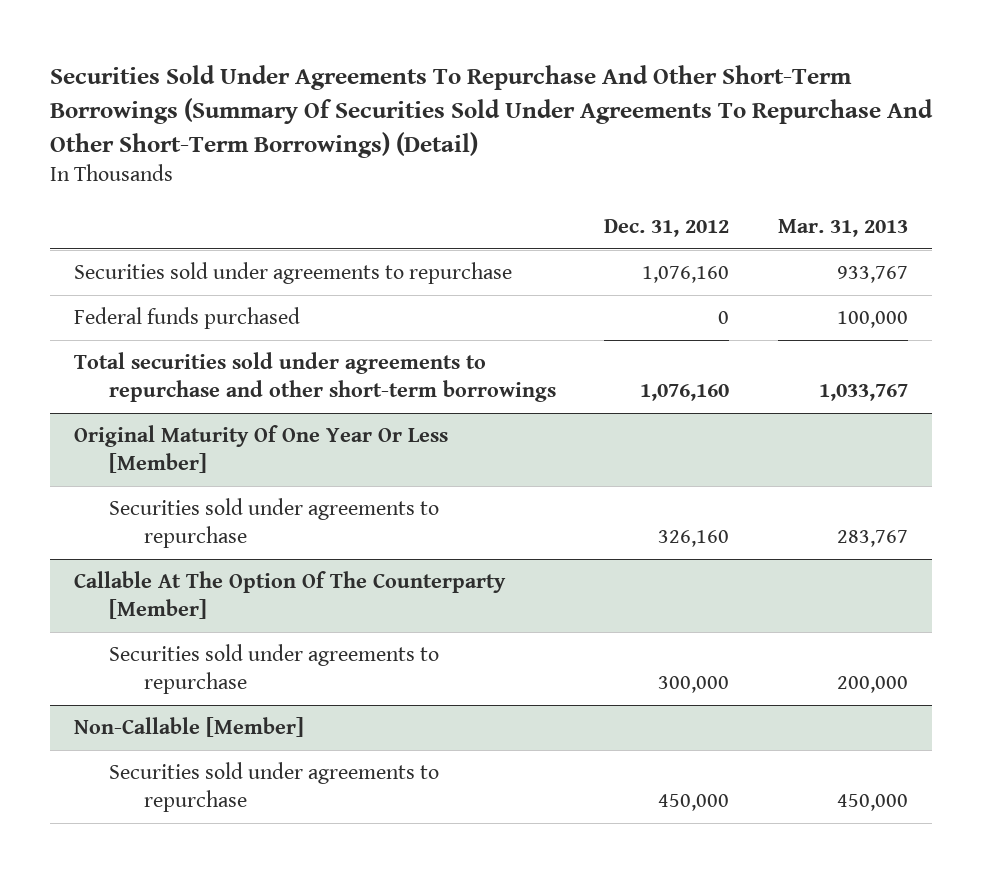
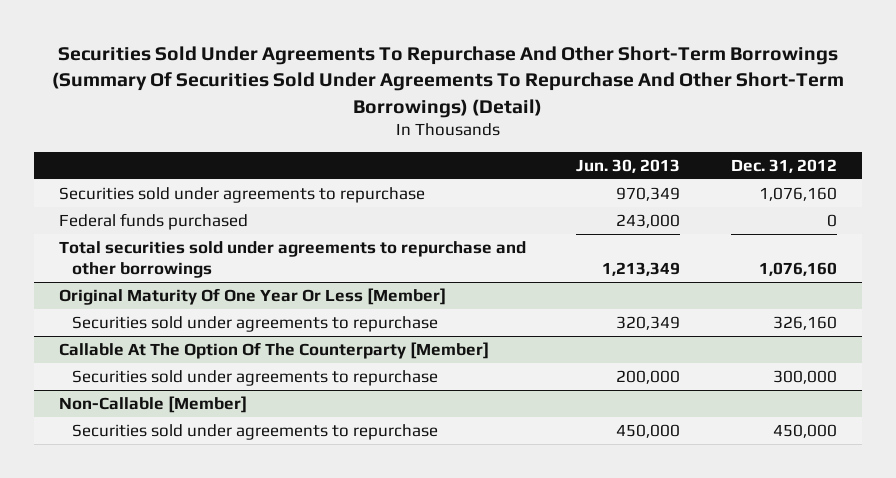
[777,218,908,237] Mar. 31, 2013 -> none
none -> [576,159,681,174] Jun. 30, 2013
[74,352,557,403] Total securities sold under agreements to repurchase and other short-term borrowings -> [58,240,526,278] Total securities sold under agreements to repurchase and other borrowings

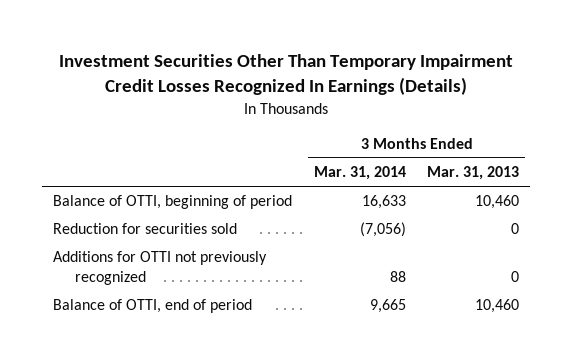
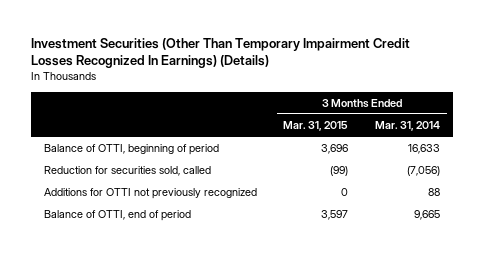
[59,54,514,96] Investment Securities Other Than Temporary Impairment Credit Losses Recognized In Earnings (Details) -> [30,37,410,69] Investment Securities (Other Than Temporary Impairment Credit Losses Recognized In Earnings) (Details)
[427,166,520,181] Mar. 31, 2013 -> none
none -> [283,121,349,132] Mar. 31, 2015
[53,223,238,235] Reduction for securities sold -> [43,166,211,177] Reduction for securities sold, called

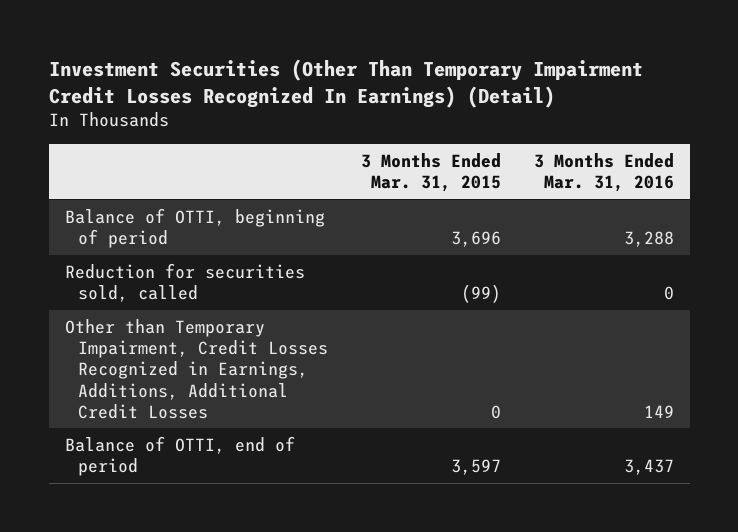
[30,37,410,69] Investment Securities (Other Than Temporary Impairment Credit Losses Recognized In Earnings) (Details) -> [48,58,643,108] Investment Securities (Other Than Temporary Impairment Credit Losses Recognized In Earnings) (Detail)
[375,121,441,132] Mar. 31, 2014 -> none
none -> [533,152,674,192] 3 Months Ended Mar. 31, 2016
[43,188,257,200] Additions for OTTI not previously recognized -> none
none -> [64,319,329,419] Other than Temporary Impairment, Credit Losses Recognized in Earnings, Additions, Additional Credit Losses

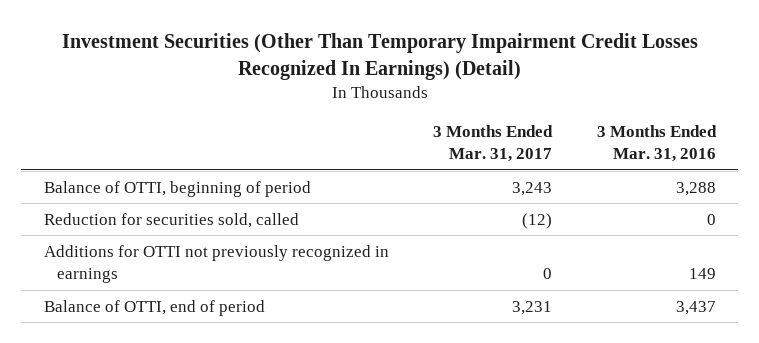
[360,152,501,192] 3 Months Ended Mar. 31, 2015 -> none
none -> [433,125,554,163] 3 Months Ended Mar. 31, 2017
[64,319,329,419] Other than Temporary Impairment, Credit Losses Recognized in Earnings, Additions, Additional Credit Losses -> [43,244,389,283] Additions for OTTI not previously recognized in earnings

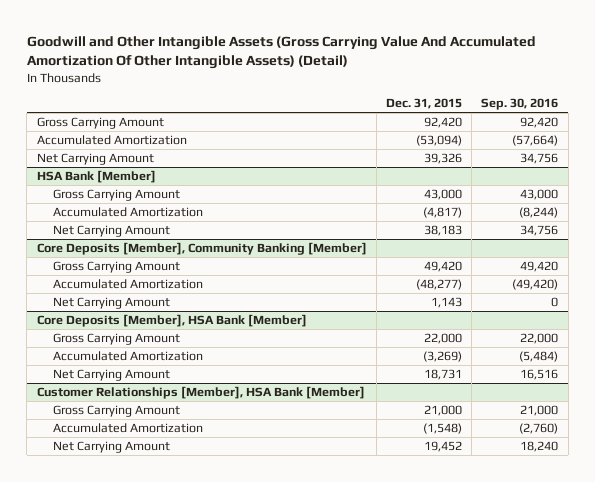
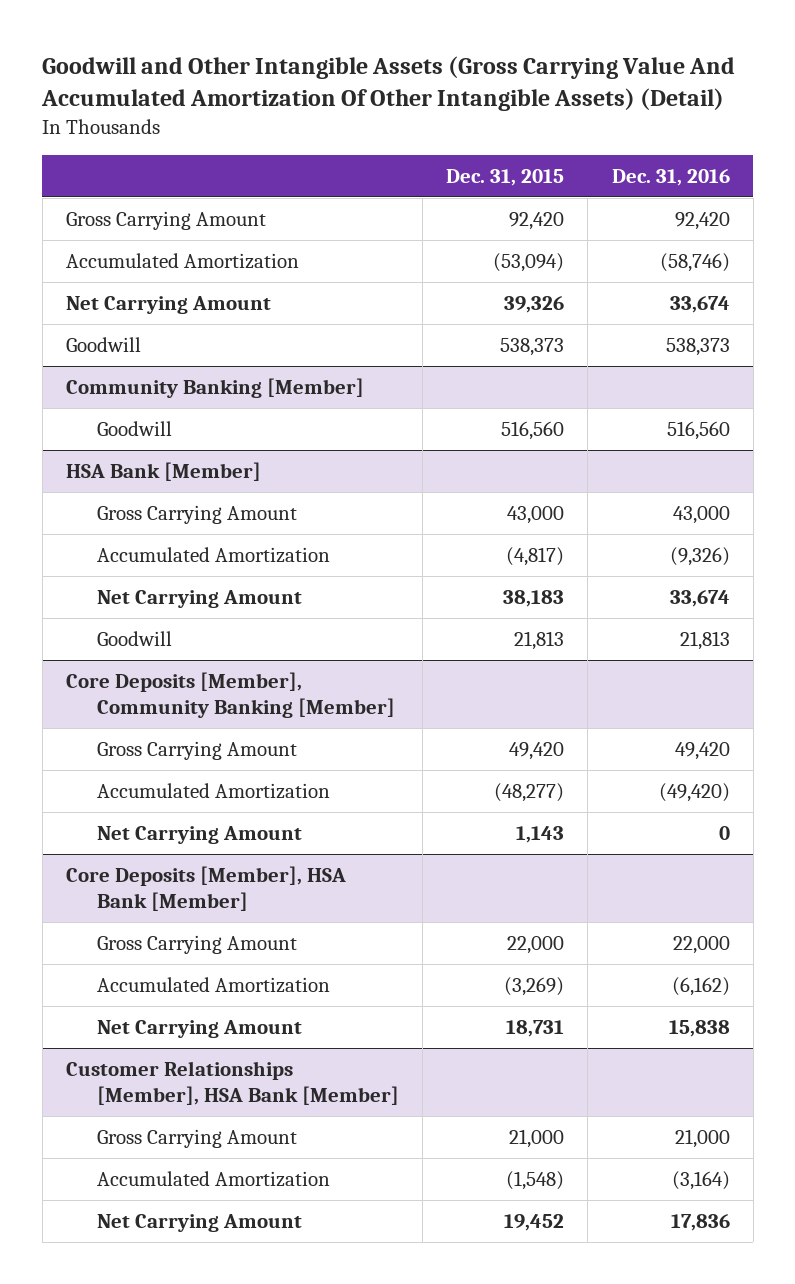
[481,98,559,111] Sep. 30, 2016 -> none
none -> [611,169,730,187] Dec. 31, 2016
none -> [65,336,141,352] Goodwill
none -> [65,377,364,398] Community Banking [Member]
none -> [97,420,173,436] Goodwill
none -> [97,630,173,646] Goodwill

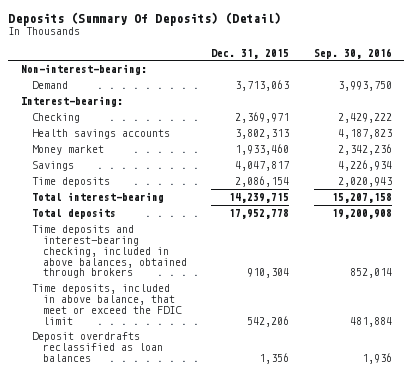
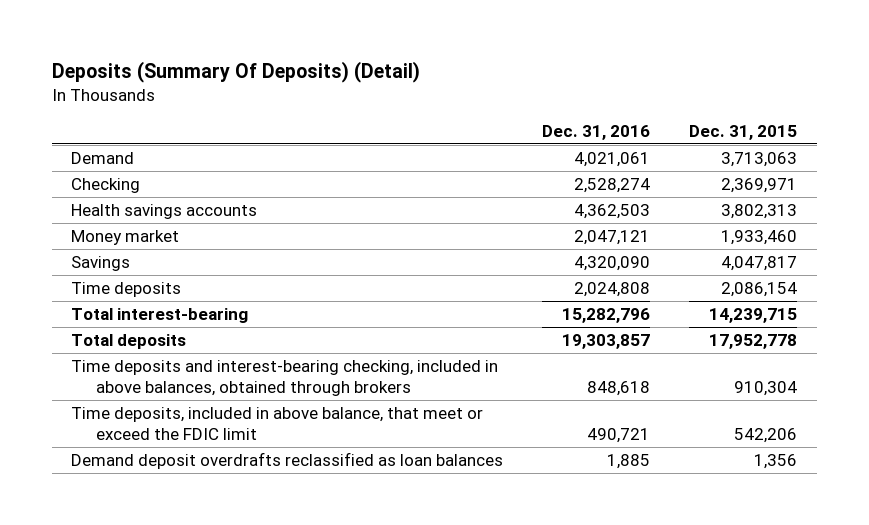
[313,47,392,59] Sep. 30, 2016 -> none
none -> [542,124,651,140] Dec. 31, 2016
[20,64,147,76] Non-interest-bearing: -> none
[20,96,123,108] Interest-bearing: -> none
[31,332,163,362] Deposit overdrafts reclassified as loan balances -> [71,452,504,470] Demand deposit overdrafts reclassified as loan balances

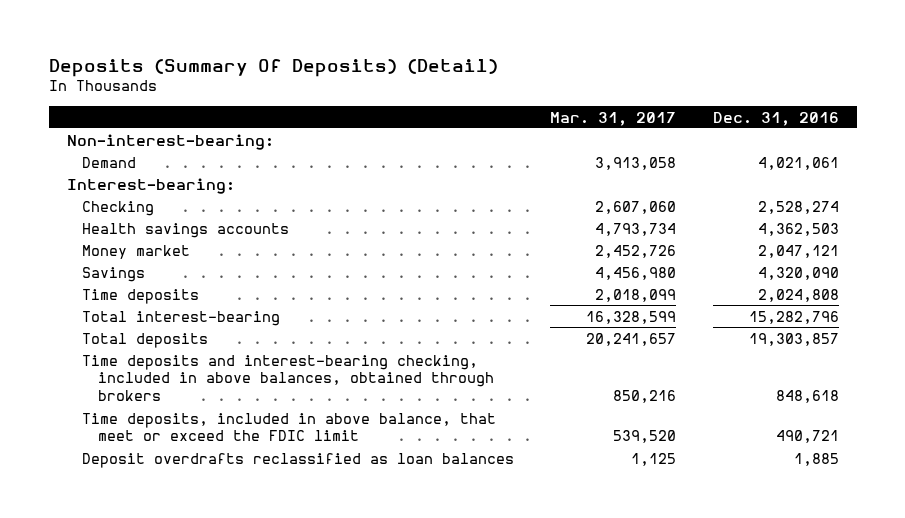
[689,124,798,140] Dec. 31, 2015 -> none
none -> [550,111,677,126] Mar. 31, 2017
none -> [66,133,274,150] Non-interest-bearing:
none -> [66,177,235,194] Interest-bearing:
[71,452,504,470] Demand deposit overdrafts reclassified as loan balances -> [82,452,515,468] Deposit overdrafts reclassified as loan balances

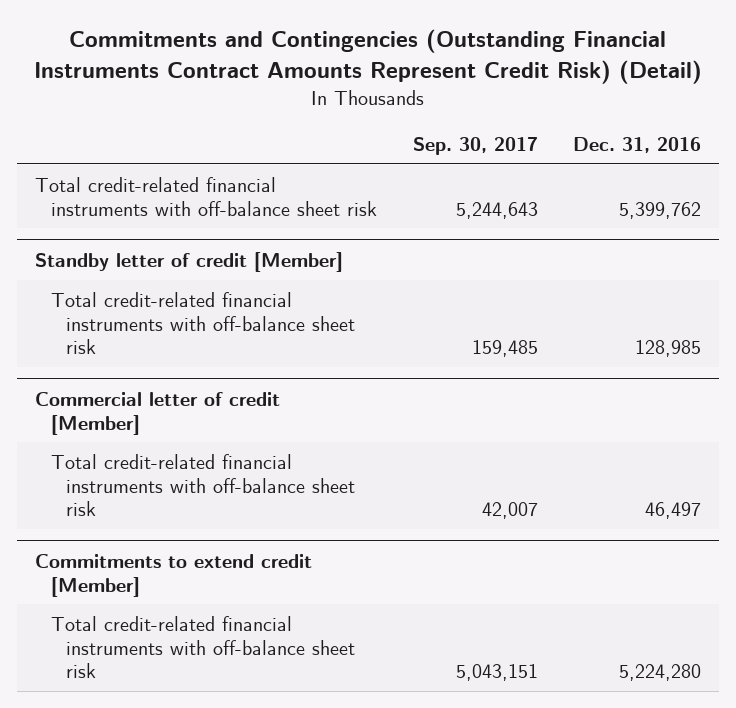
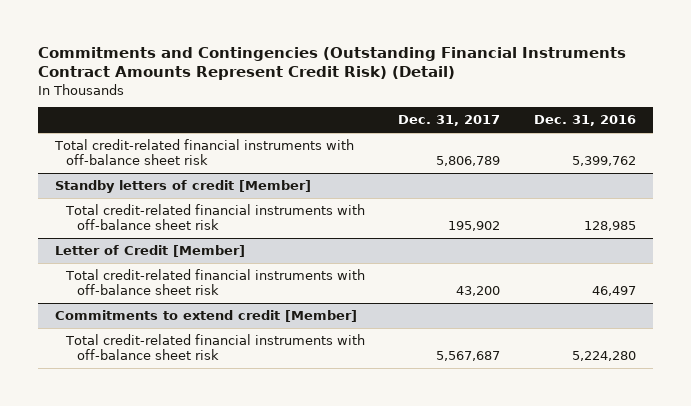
[412,136,538,155] Sep. 30, 2017 -> none
none -> [398,115,501,127] Dec. 31, 2017
[34,251,343,272] Standby letter of credit [Member] -> [54,180,311,194] Standby letters of credit [Member]
[34,391,280,435] Commercial letter of credit [Member] -> [54,245,245,258] Letter of Credit [Member]

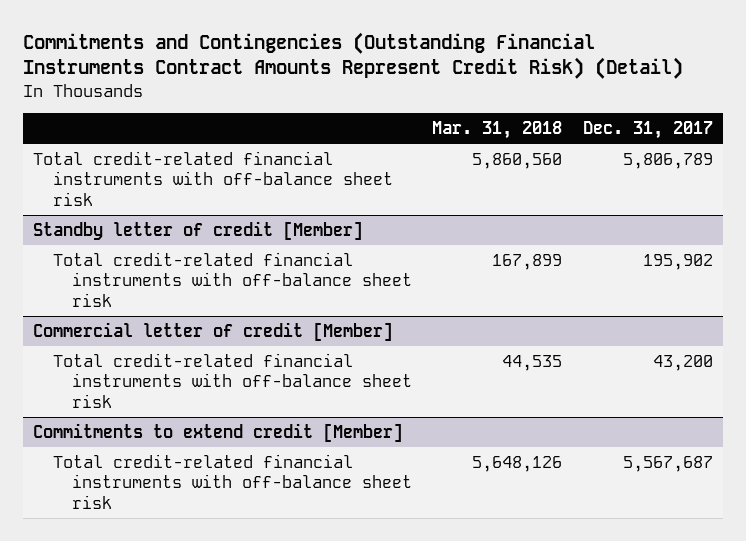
[533,115,636,127] Dec. 31, 2016 -> none
none -> [432,120,563,139] Mar. 31, 2018
[54,180,311,194] Standby letters of credit [Member] -> [33,220,364,240] Standby letter of credit [Member]
[54,245,245,258] Letter of Credit [Member] -> [33,321,394,341] Commercial letter of credit [Member]

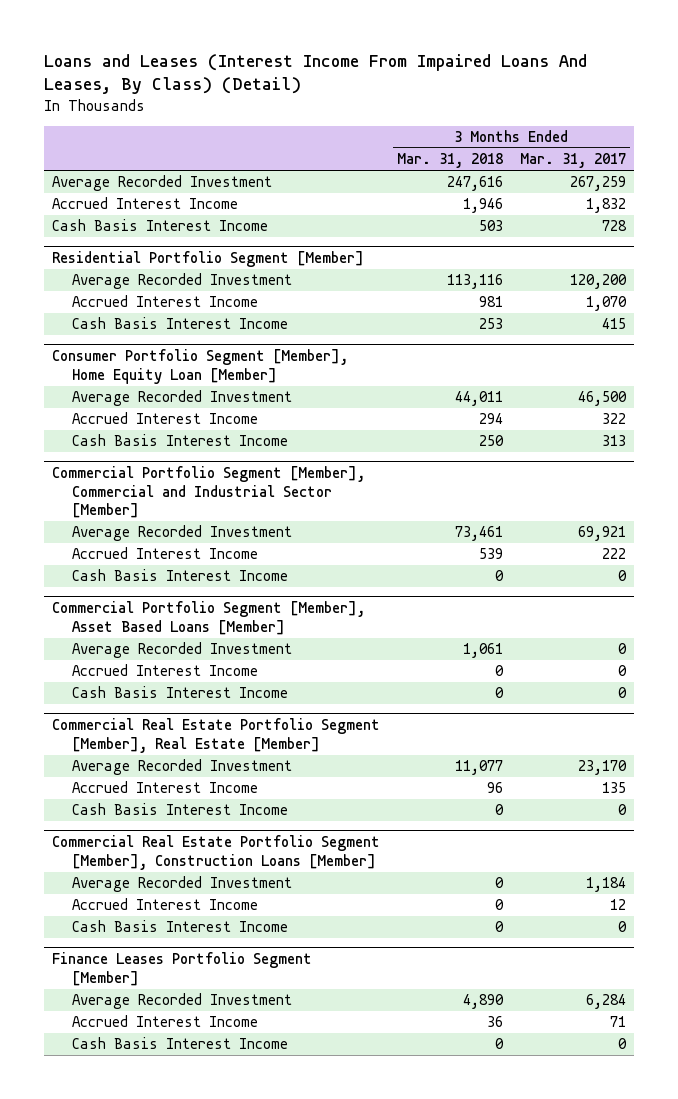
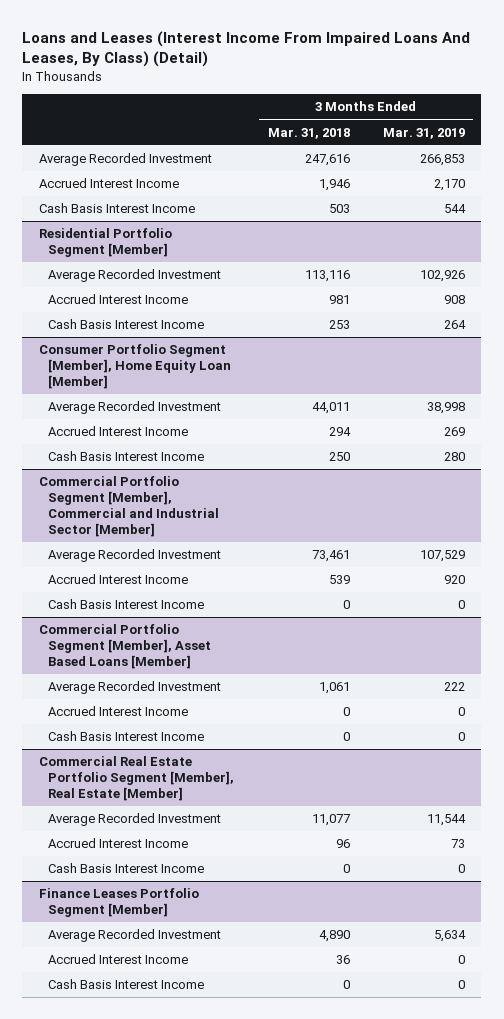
[519,153,626,169] Mar. 31, 2017 -> none
none -> [382,127,465,139] Mar. 31, 2019
[52,834,381,870] Commercial Real Estate Portfolio Segment [Member], Construction Loans [Member] -> none
[72,876,293,893] Average Recorded Investment -> none
[72,898,259,911] Accrued Interest Income -> none
[72,920,289,933] Cash Basis Interest Income -> none

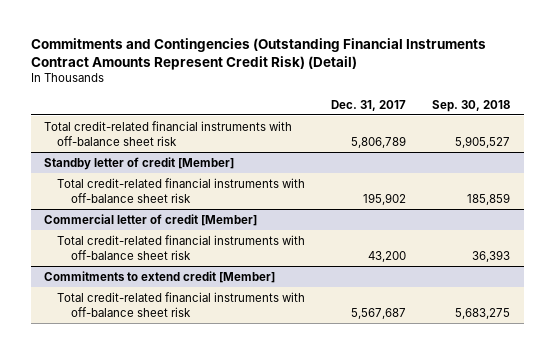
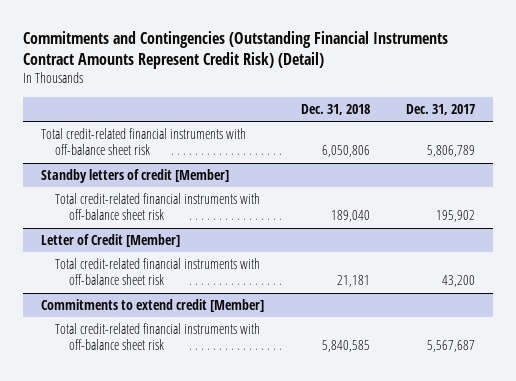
[432,99,511,112] Sep. 30, 2018 -> none
none -> [300,103,370,115] Dec. 31, 2018
[43,156,234,170] Standby letter of credit [Member] -> [41,169,230,184] Standby letters of credit [Member]
[43,213,257,226] Commercial letter of credit [Member] -> [41,234,181,248] Letter of Credit [Member]

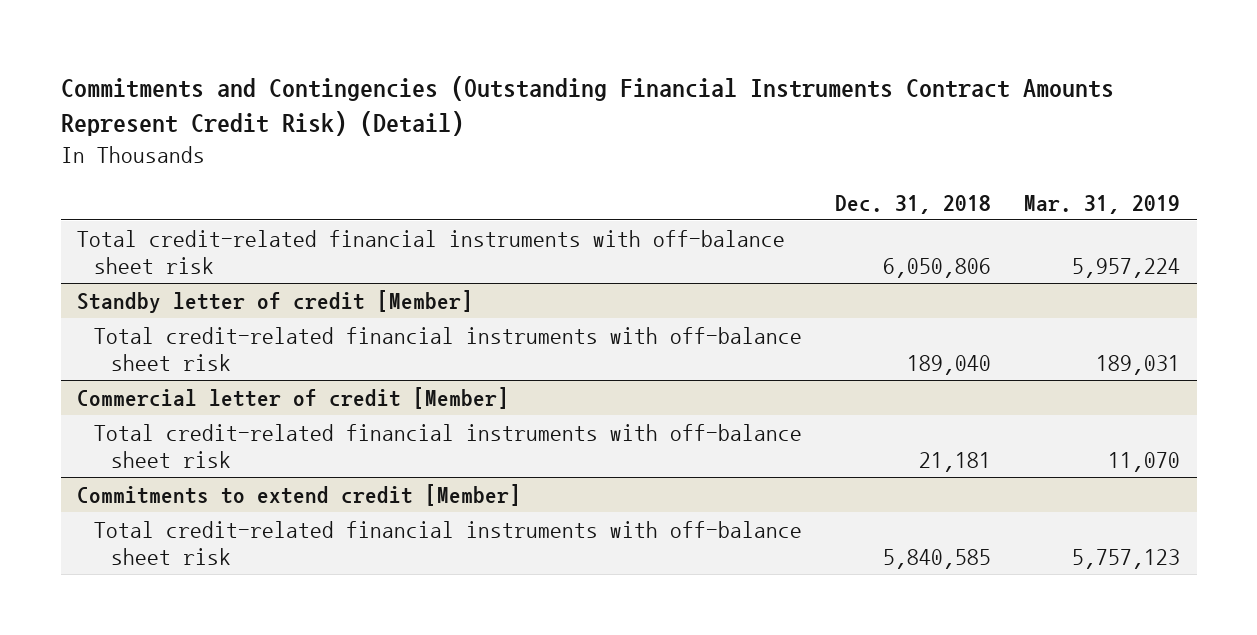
[405,103,475,115] Dec. 31, 2017 -> none
none -> [1024,194,1181,214] Mar. 31, 2019
[41,169,230,184] Standby letters of credit [Member] -> [77,289,474,313] Standby letter of credit [Member]
[41,234,181,248] Letter of Credit [Member] -> [77,386,510,409] Commercial letter of credit [Member]

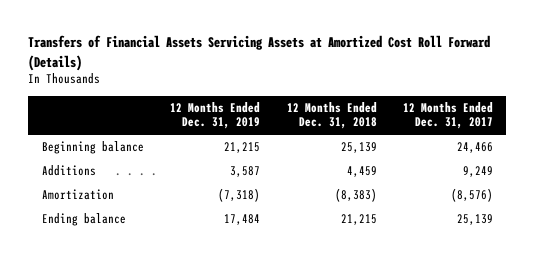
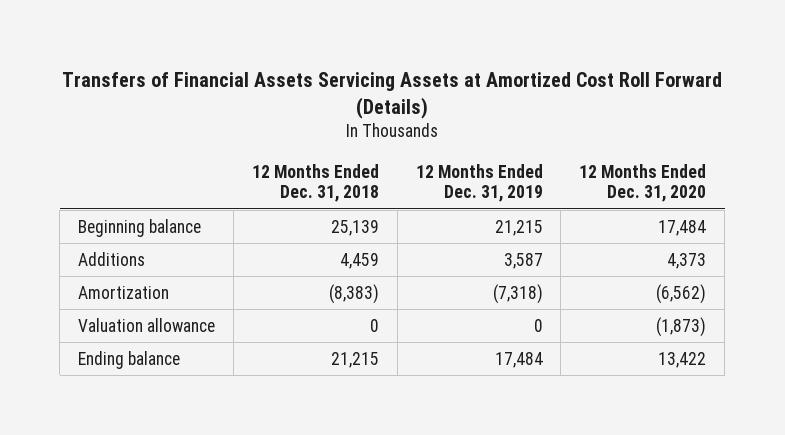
[403,101,494,130] 12 Months Ended Dec. 31, 2017 -> none
none -> [579,163,707,203] 12 Months Ended Dec. 31, 2020
none -> [78,317,216,332] Valuation allowance

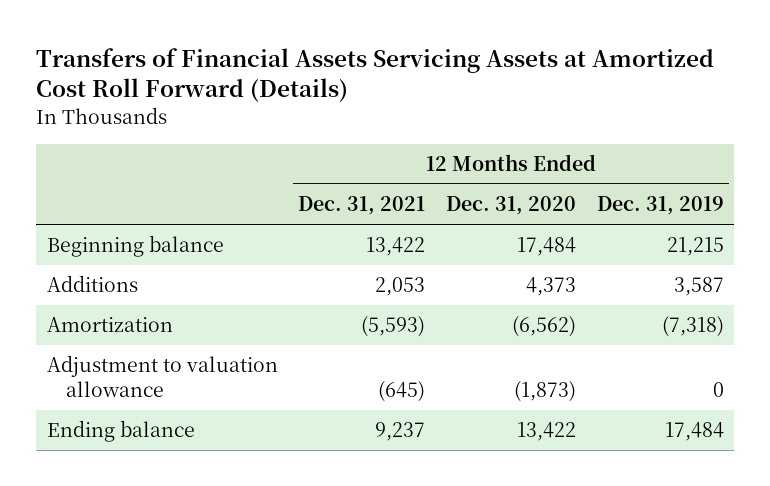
[251,163,379,203] 12 Months Ended Dec. 31, 2018 -> none
none -> [298,196,426,216] Dec. 31, 2021
[78,317,216,332] Valuation allowance -> [46,355,278,397] Adjustment to valuation allowance

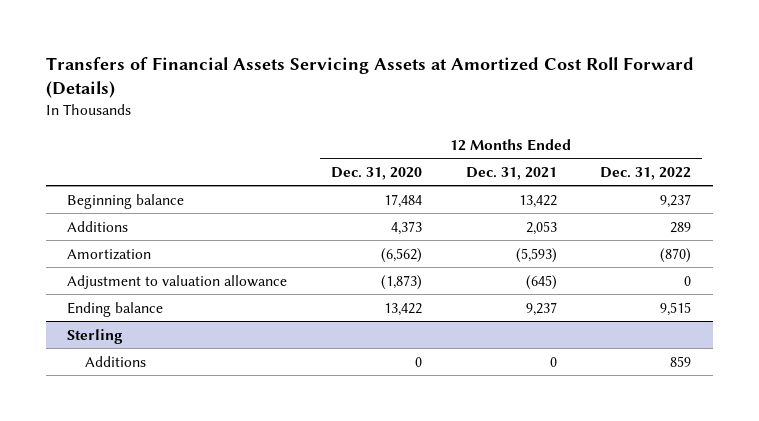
[596,196,724,216] Dec. 31, 2019 -> none
none -> [600,166,692,180] Dec. 31, 2022
none -> [67,328,124,344] Sterling
none -> [84,355,146,367] Additions

